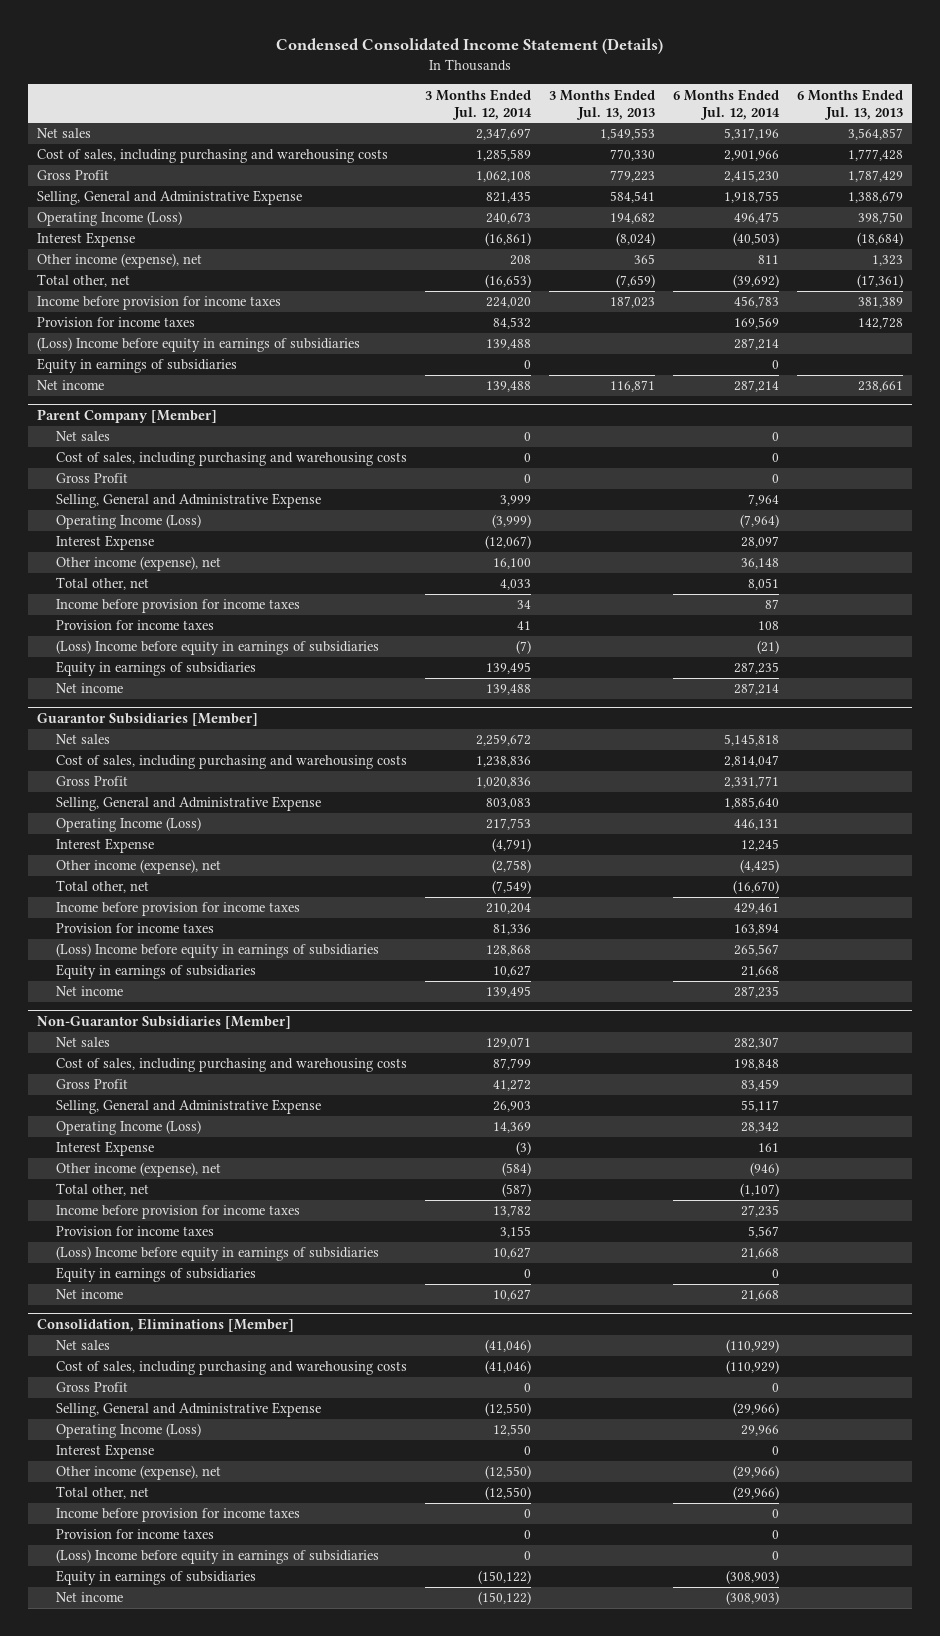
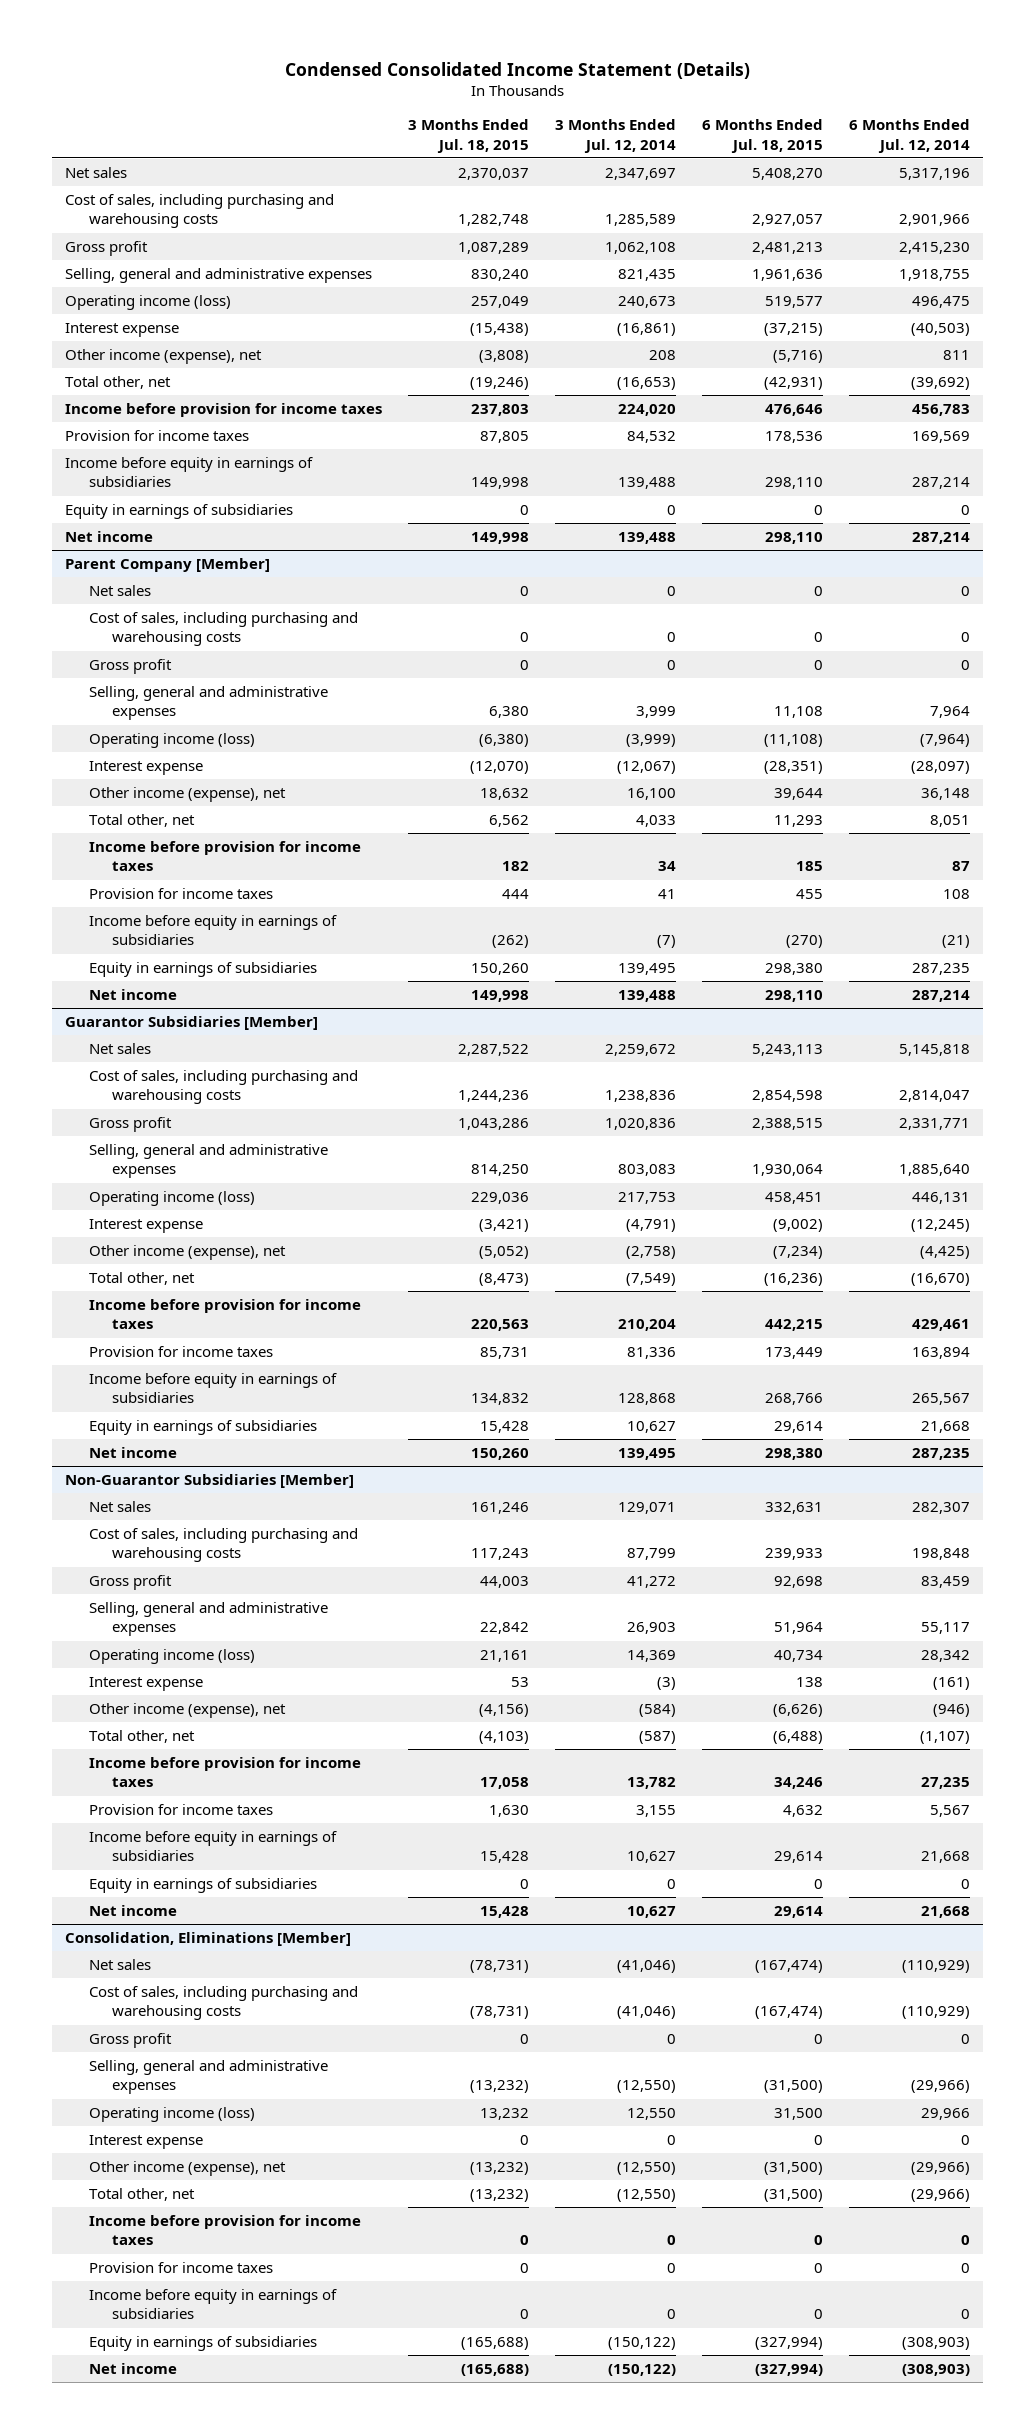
[549,88,656,120] 3 Months Ended Jul. 13, 2013 -> none
[796,88,903,120] 6 Months Ended Jul. 13, 2013 -> none
none -> [408,119,530,153] 3 Months Ended Jul. 18, 2015
none -> [702,119,824,153] 6 Months Ended Jul. 18, 2015
[36,170,109,181] Gross Profit -> [65,241,149,257] Gross profit
[36,190,302,206] Selling, General and Administrative Expense -> [65,268,373,284] Selling, general and administrative expenses
[36,211,182,227] Operating Income (Loss) -> [65,295,232,311] Operating income (loss)
[36,232,135,248] Interest Expense -> [65,323,180,338] Interest expense
[36,337,360,353] (Loss) Income before equity in earnings of subsidiaries -> [65,457,314,488] Income before equity in earnings of subsidiaries
[56,473,129,484] Gross Profit -> [88,659,172,675] Gross profit
[56,493,322,509] Selling, General and Administrative Expense -> [88,686,328,721] Selling, general and administrative expenses
[56,514,202,530] Operating Income (Loss) -> [88,733,255,749] Operating income (loss)
[56,535,155,551] Interest Expense -> [88,761,203,776] Interest expense
[741,536,780,549] 28,097 -> [910,761,970,775] (28,097)
[56,640,380,656] (Loss) Income before equity in earnings of subsidiaries -> [88,915,337,946] Income before equity in earnings of subsidiaries
[56,776,129,787] Gross Profit -> [88,1117,172,1133] Gross profit
[56,796,322,812] Selling, General and Administrative Expense -> [88,1144,328,1179] Selling, general and administrative expenses
[56,817,202,833] Operating Income (Loss) -> [88,1191,255,1207] Operating income (loss)
[56,838,155,854] Interest Expense -> [88,1219,203,1234] Interest expense
[741,839,780,852] 12,245 -> [910,1219,970,1233] (12,245)
[56,943,380,959] (Loss) Income before equity in earnings of subsidiaries -> [88,1373,337,1404] Income before equity in earnings of subsidiaries
[56,1079,129,1090] Gross Profit -> [88,1575,172,1591] Gross profit
[56,1099,322,1115] Selling, General and Administrative Expense -> [88,1602,328,1637] Selling, general and administrative expenses
[56,1120,202,1136] Operating Income (Loss) -> [88,1649,255,1665] Operating income (loss)
[56,1141,155,1157] Interest Expense -> [88,1677,203,1692] Interest expense
[758,1143,780,1153] 161 -> [932,1677,970,1691] (161)
[56,1246,380,1262] (Loss) Income before equity in earnings of subsidiaries -> [88,1831,337,1862] Income before equity in earnings of subsidiaries
[56,1382,129,1393] Gross Profit -> [88,2033,172,2049] Gross profit
[56,1402,322,1418] Selling, General and Administrative Expense -> [88,2060,328,2095] Selling, general and administrative expenses
[56,1423,202,1439] Operating Income (Loss) -> [88,2107,255,2123] Operating income (loss)
[56,1444,155,1460] Interest Expense -> [88,2135,203,2150] Interest expense
[56,1549,380,1565] (Loss) Income before equity in earnings of subsidiaries -> [88,2289,337,2320] Income before equity in earnings of subsidiaries

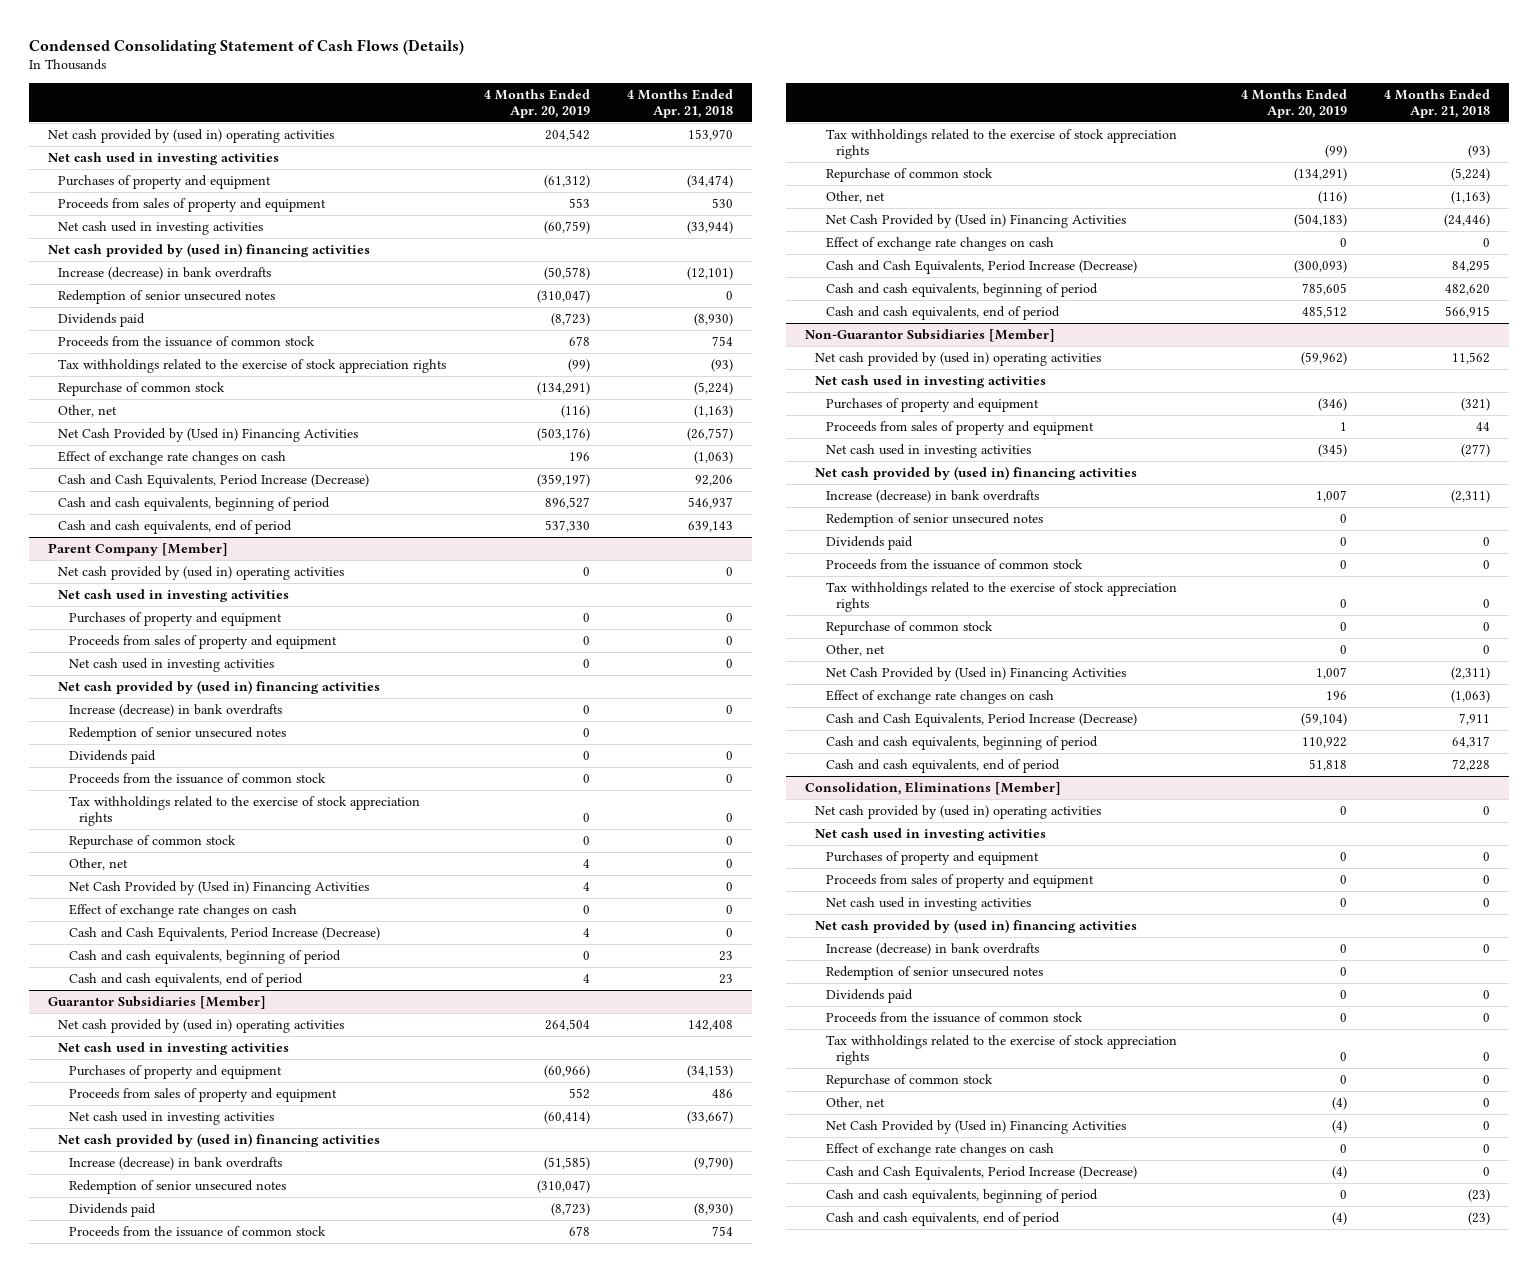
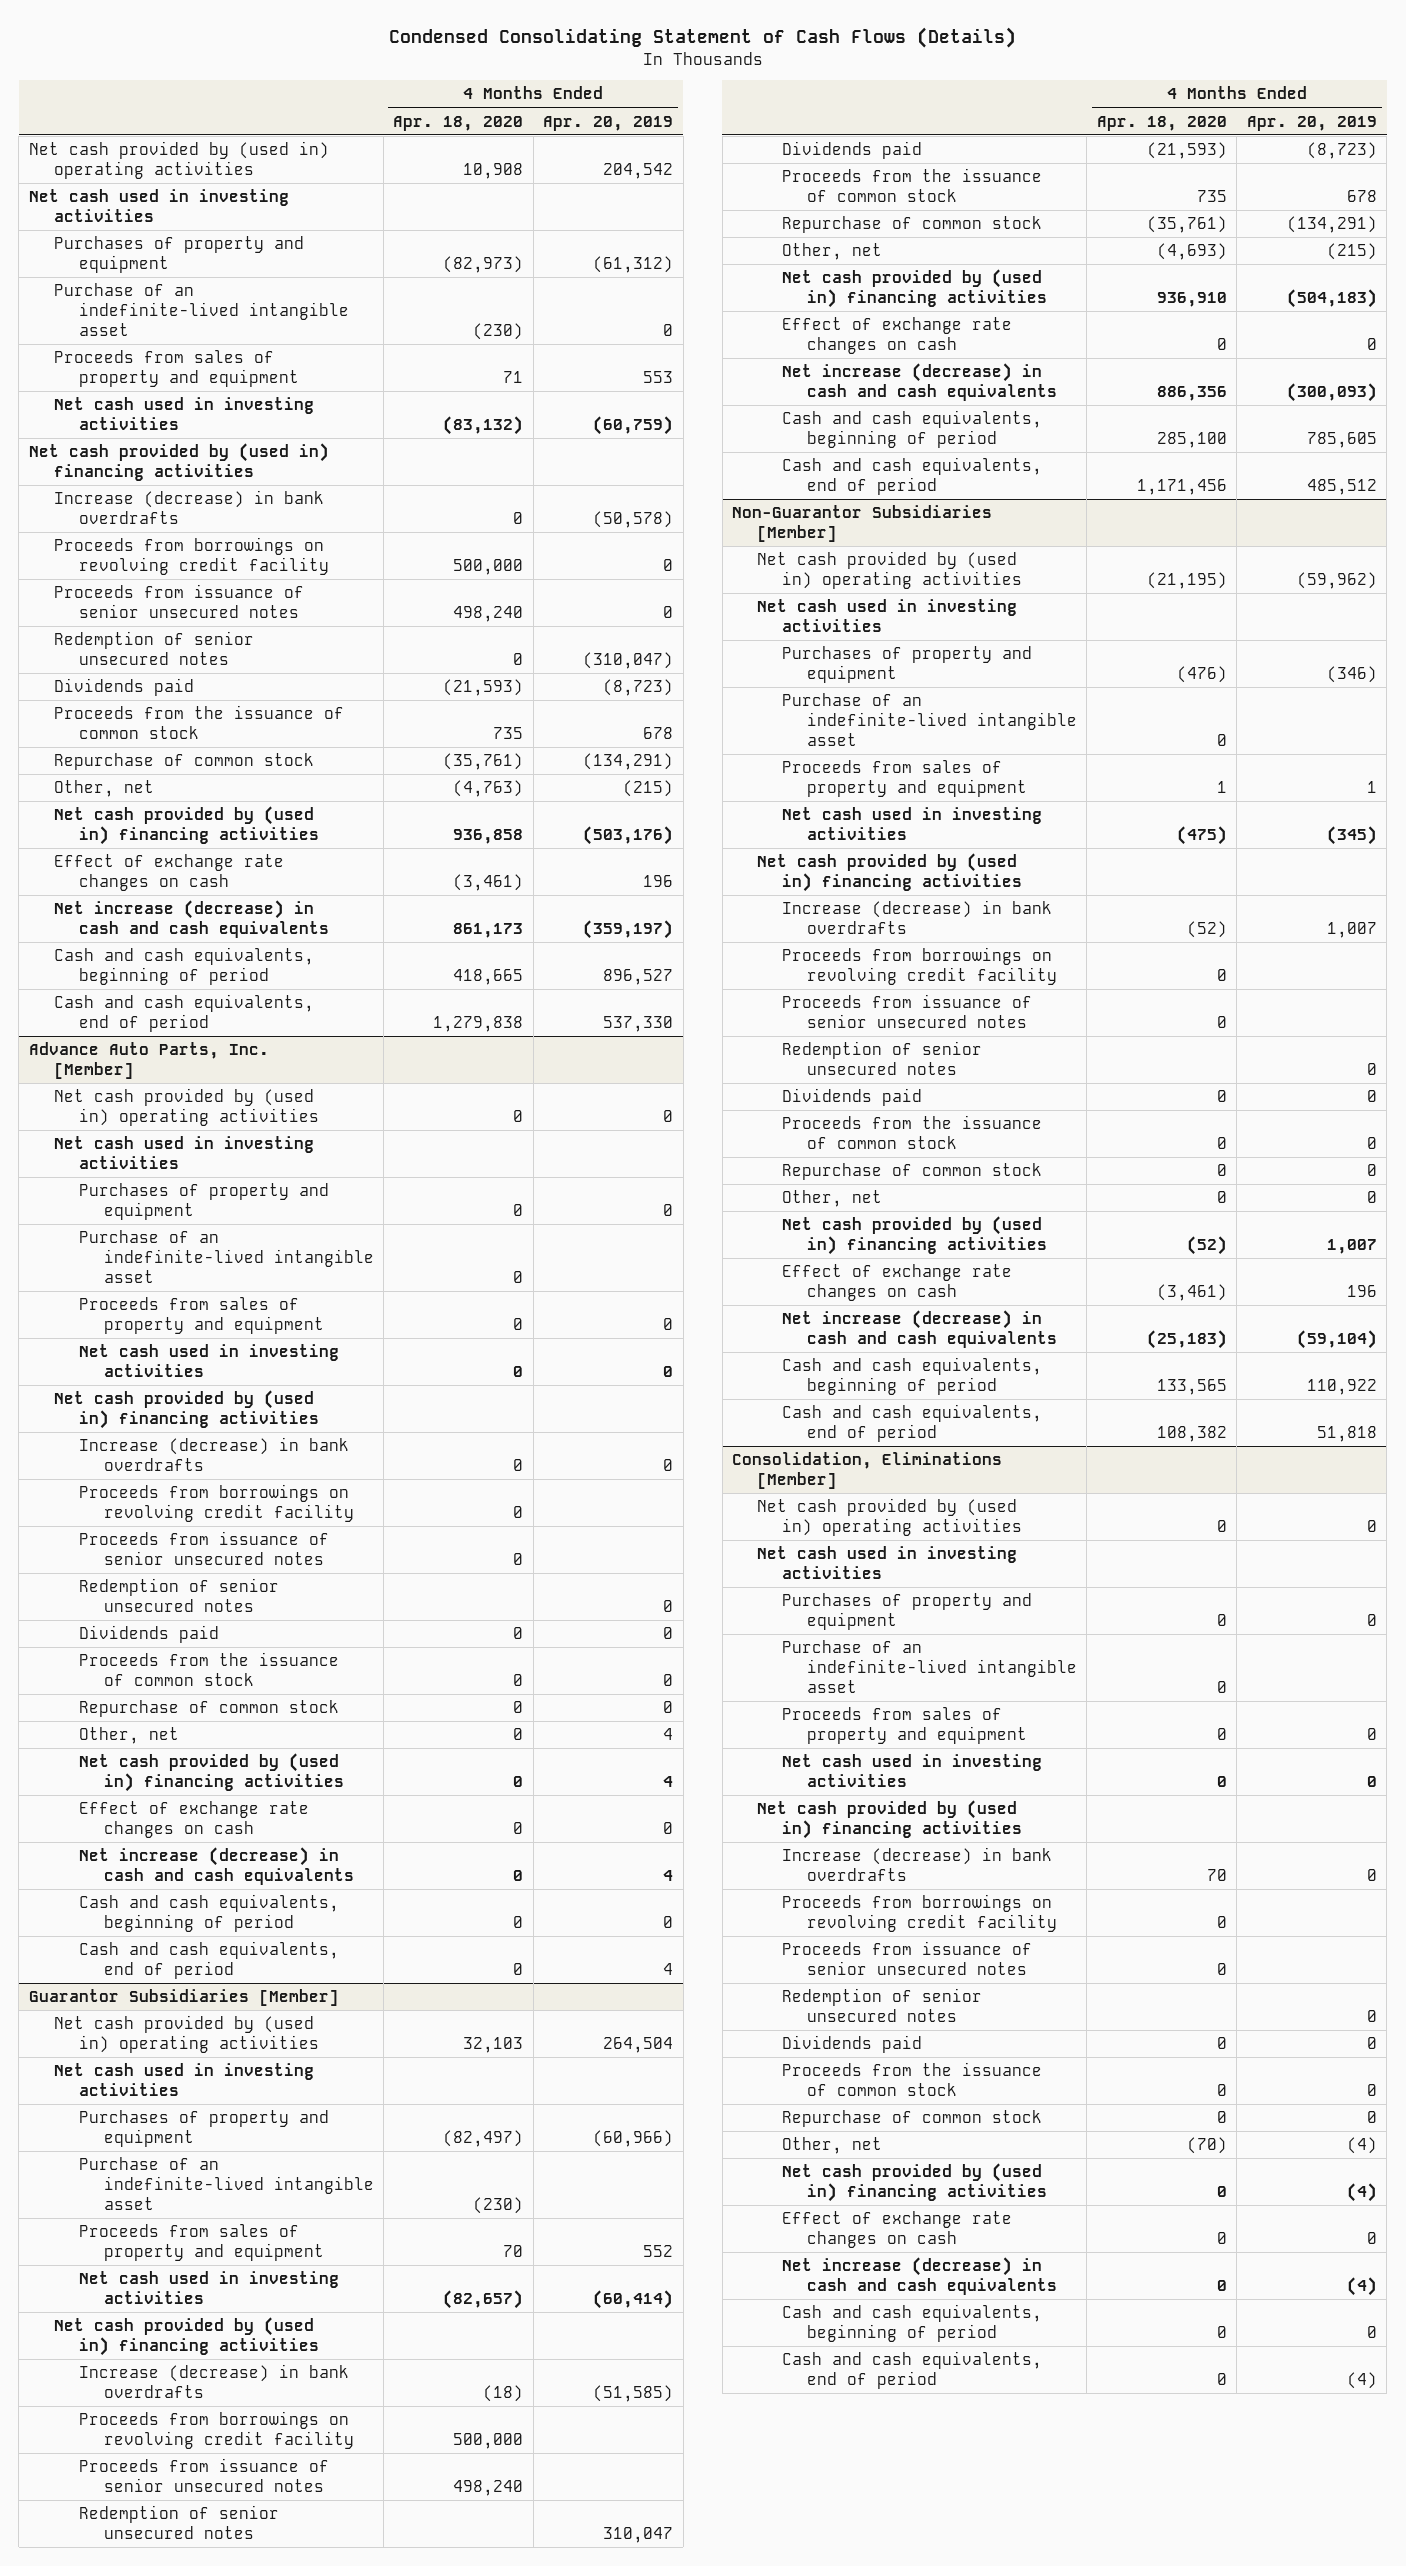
[627,88,734,119] 4 Months Ended Apr. 21, 2018 -> none
none -> [393,115,524,131] Apr. 18, 2020
none -> [53,283,349,336] Purchase of an indefinite-lived intangible asset
none -> [53,537,329,575] Proceeds from borrowings on revolving credit facility
none -> [53,584,304,618] Proceeds from issuance of senior unsecured notes
[58,358,447,373] Tax withholdings related to the exercise of stock appreciation rights -> none
[560,404,590,418] (116) -> [623,780,674,798] (215)
[58,427,359,442] Net Cash Provided by (Used in) Financing Activities -> [53,806,319,845] Net cash provided by (used in) financing activities
[58,473,370,488] Cash and Cash Equivalents, Period Increase (Decrease) -> [53,900,329,938] Net increase (decrease) in cash and cash equivalents
[47,542,228,556] Parent Company [Member] -> [28,1042,269,1079] Advance Auto Parts, Inc. [Member]
none -> [78,1230,374,1283] Purchase of an indefinite-lived intangible asset
none -> [78,1484,354,1522] Proceeds from borrowings on revolving credit facility
none -> [78,1531,329,1565] Proceeds from issuance of senior unsecured notes
[68,795,420,827] Tax withholdings related to the exercise of stock appreciation rights -> none
[68,880,369,895] Net Cash Provided by (Used in) Financing Activities -> [78,1753,344,1792] Net cash provided by (used in) financing activities
[68,926,380,941] Cash and Cash Equivalents, Period Increase (Decrease) -> [78,1847,354,1885] Net increase (decrease) in cash and cash equivalents
none -> [78,2157,374,2210] Purchase of an indefinite-lived intangible asset
none -> [78,2411,354,2449] Proceeds from borrowings on revolving credit facility
none -> [78,2458,329,2492] Proceeds from issuance of senior unsecured notes
[536,1179,590,1193] (310,047) -> [603,2526,674,2543] 310,047
[825,128,1177,160] Tax withholdings related to the exercise of stock appreciation rights -> none
[1317,190,1347,204] (116) -> [1326,243,1377,261] (215)
[825,213,1126,228] Net Cash Provided by (Used in) Financing Activities -> [782,269,1048,308] Net cash provided by (used in) financing activities
[825,259,1137,274] Cash and Cash Equivalents, Period Increase (Decrease) -> [782,363,1058,401] Net increase (decrease) in cash and cash equivalents
none -> [782,693,1078,746] Purchase of an indefinite-lived intangible asset
none -> [782,947,1058,985] Proceeds from borrowings on revolving credit facility
none -> [782,994,1033,1028] Proceeds from issuance of senior unsecured notes
[825,581,1177,613] Tax withholdings related to the exercise of stock appreciation rights -> none
[825,666,1126,681] Net Cash Provided by (Used in) Financing Activities -> [782,1216,1048,1255] Net cash provided by (used in) financing activities
[825,712,1137,727] Cash and Cash Equivalents, Period Increase (Decrease) -> [782,1310,1058,1348] Net increase (decrease) in cash and cash equivalents
none -> [782,1640,1078,1693] Purchase of an indefinite-lived intangible asset
none -> [782,1894,1058,1932] Proceeds from borrowings on revolving credit facility
none -> [782,1941,1033,1975] Proceeds from issuance of senior unsecured notes
[825,1034,1177,1066] Tax withholdings related to the exercise of stock appreciation rights -> none
[825,1119,1126,1134] Net Cash Provided by (Used in) Financing Activities -> [782,2163,1048,2202] Net cash provided by (used in) financing activities
[825,1165,1137,1180] Cash and Cash Equivalents, Period Increase (Decrease) -> [782,2257,1058,2295] Net increase (decrease) in cash and cash equivalents

